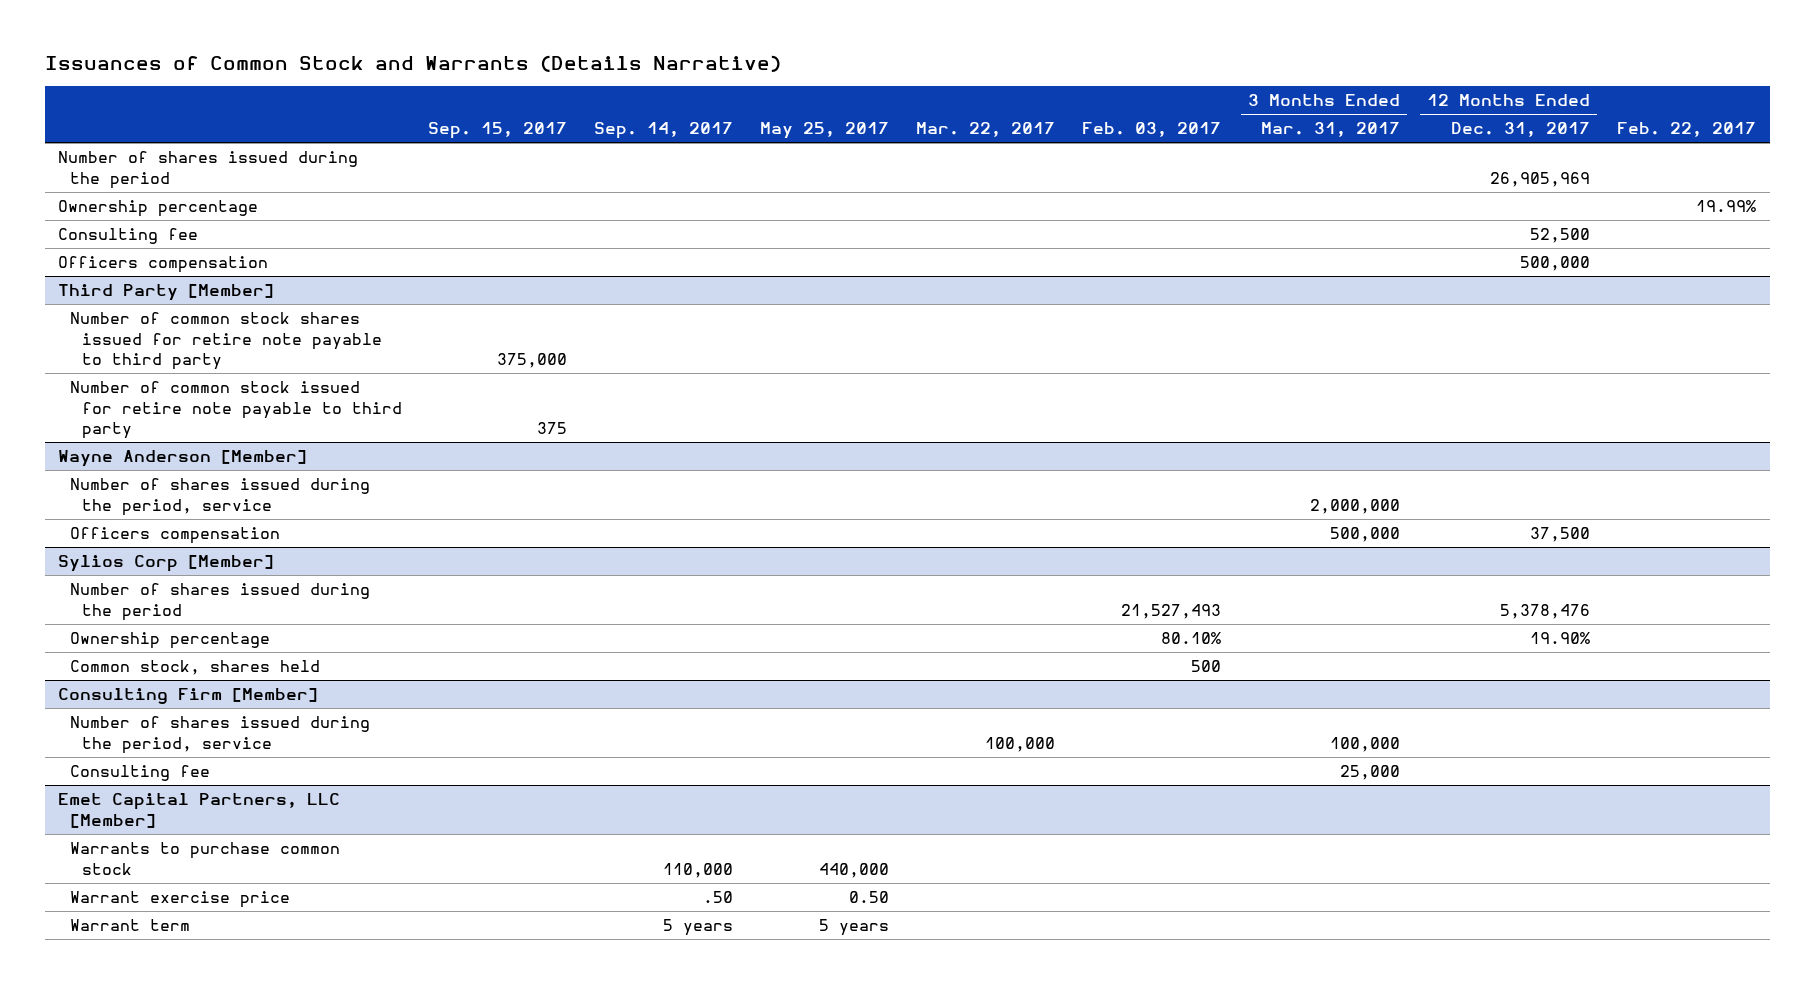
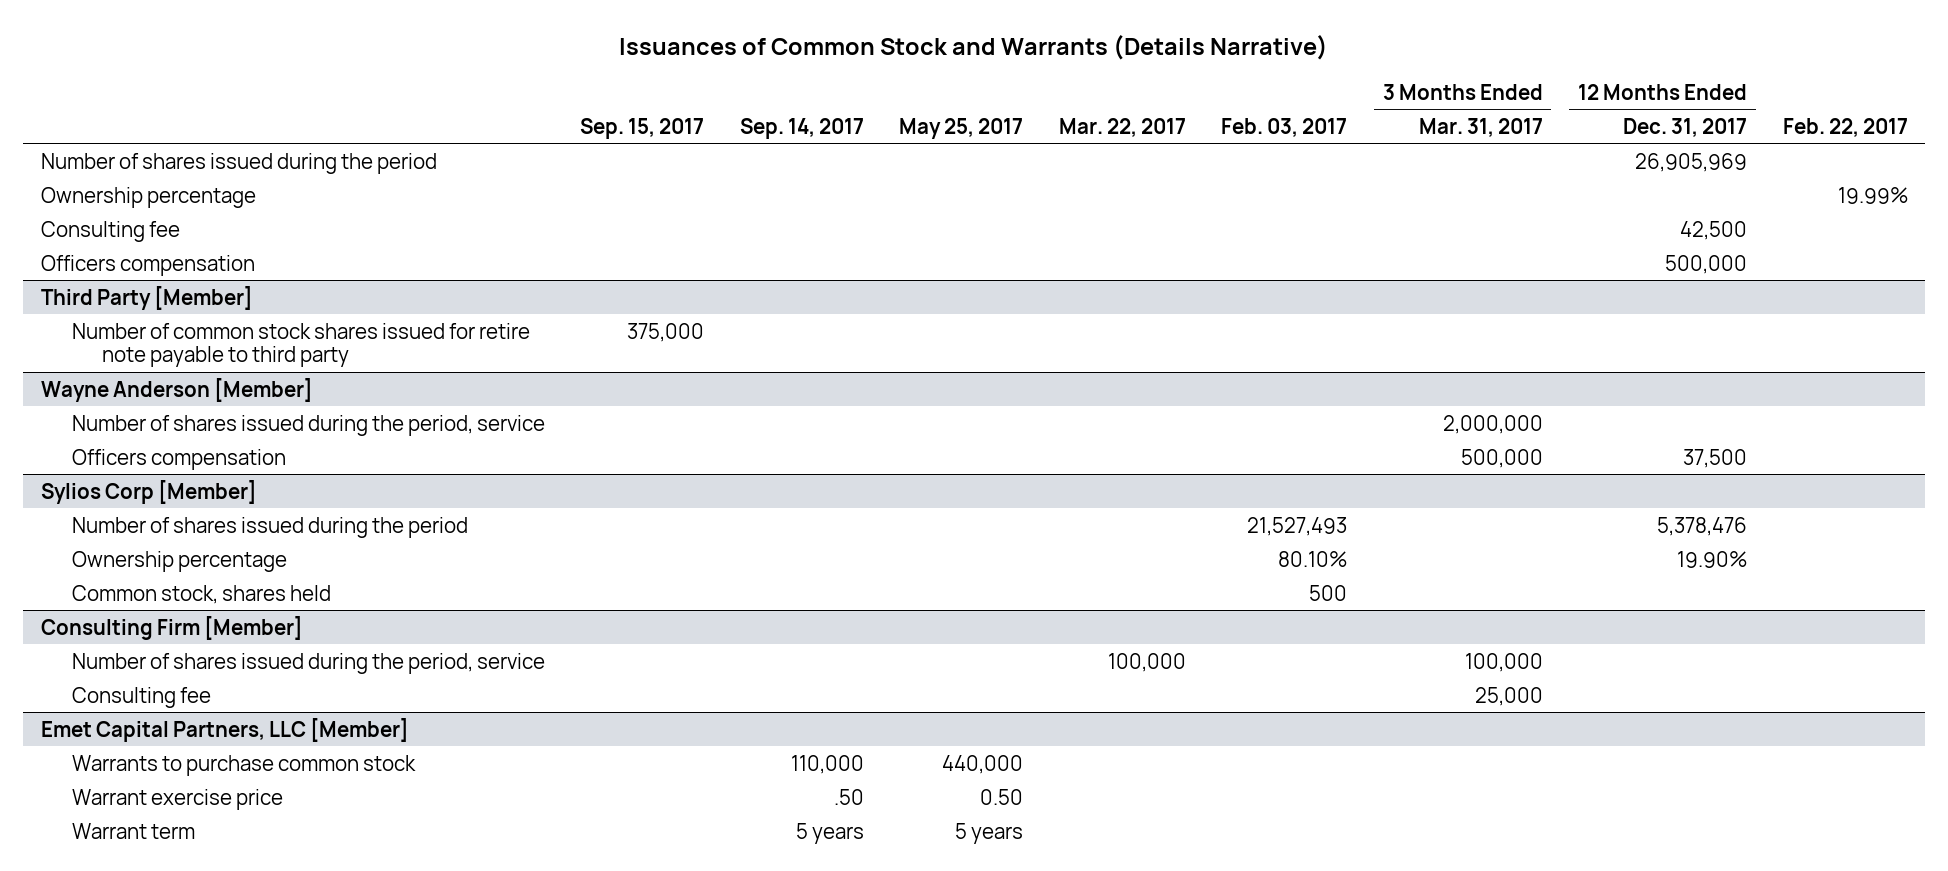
[1530,228,1591,244] 52,500 -> [1680,220,1748,240] 42,500
[69,381,402,440] Number of common stock issued for retire note payable to third party -> none

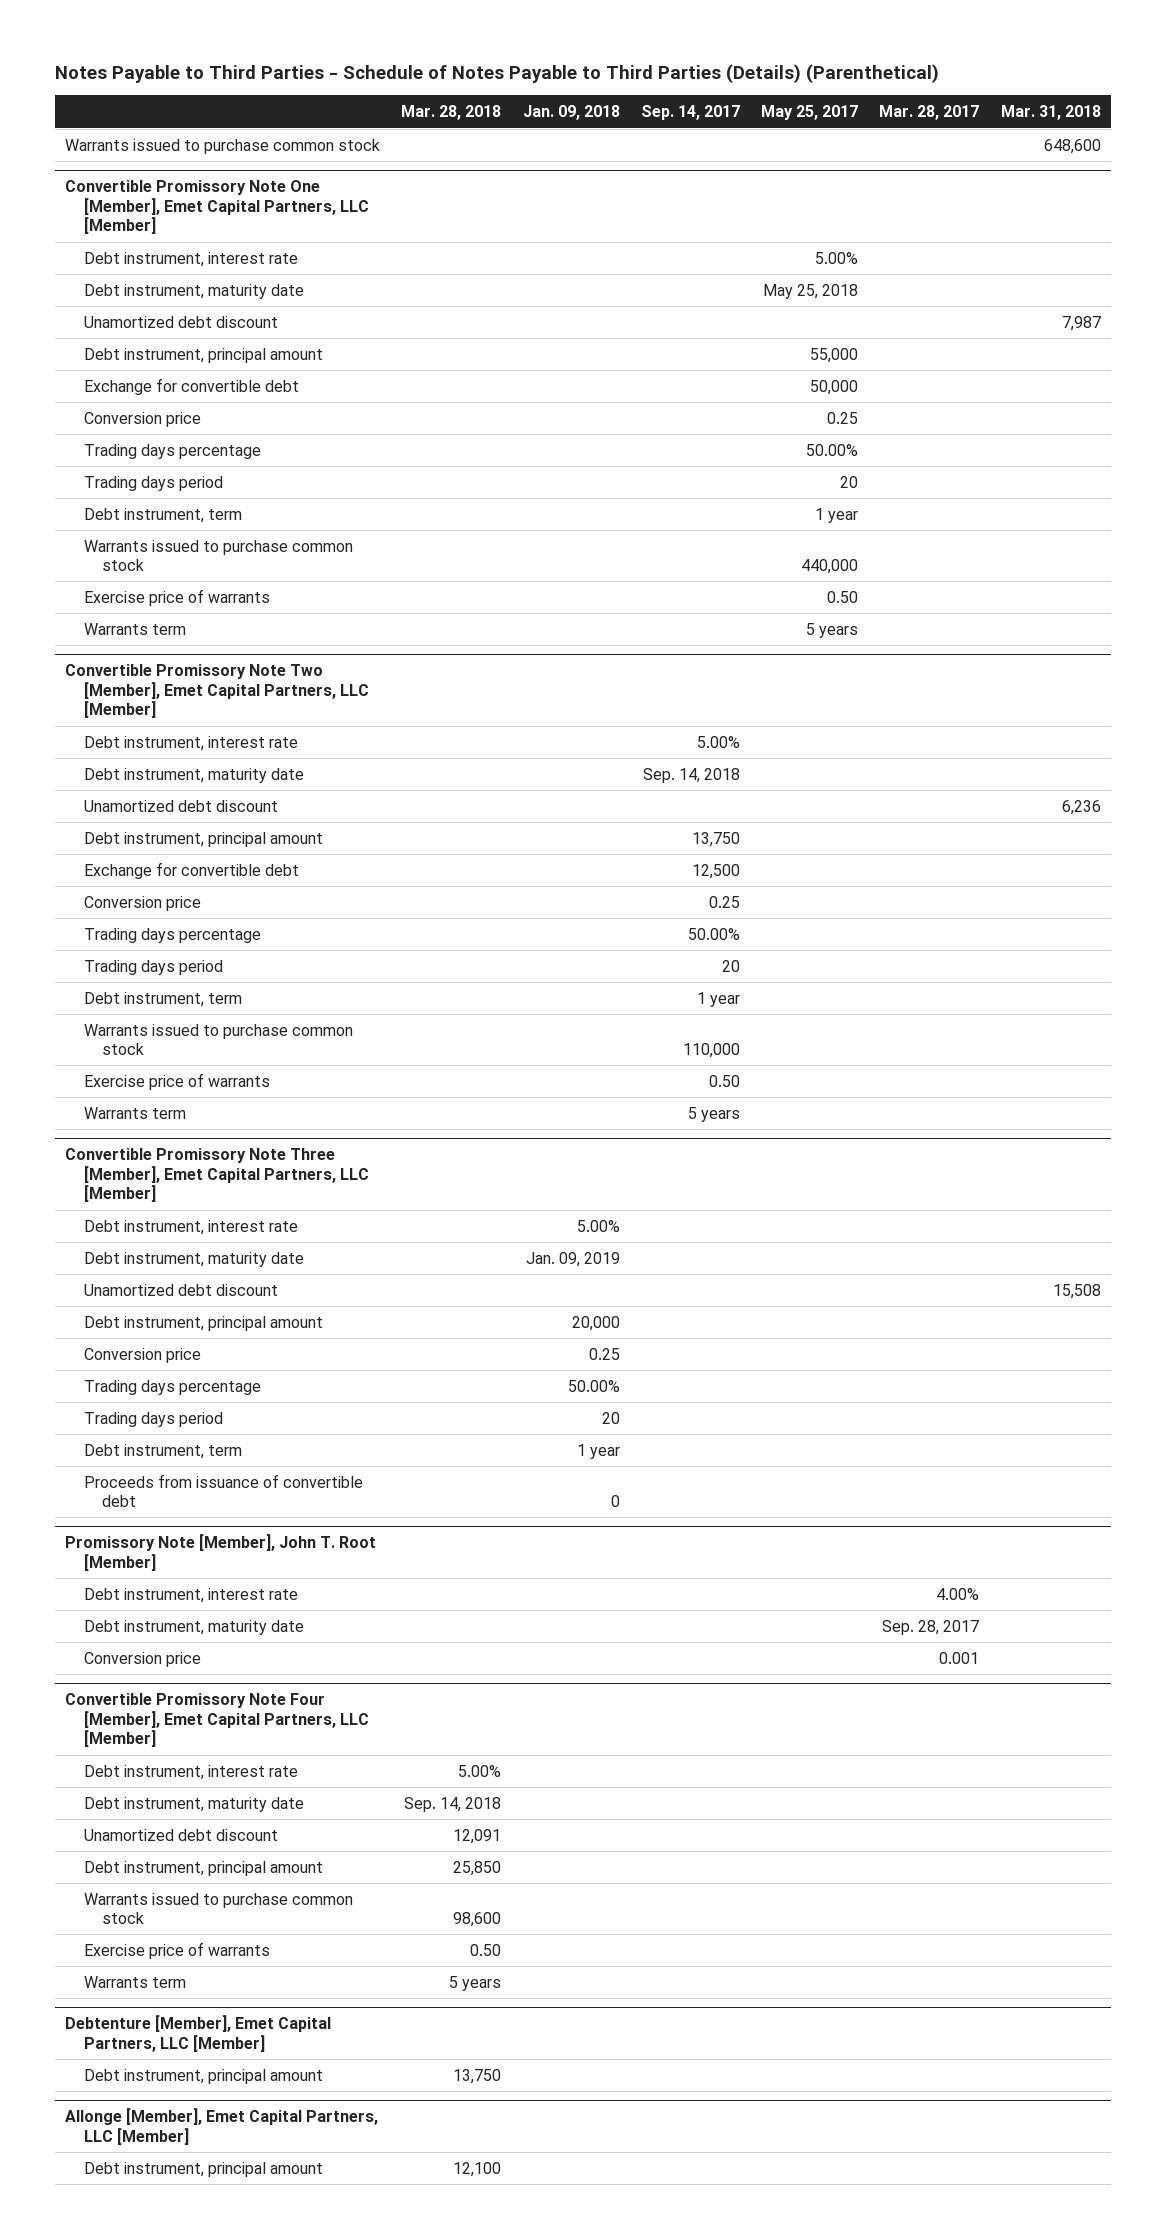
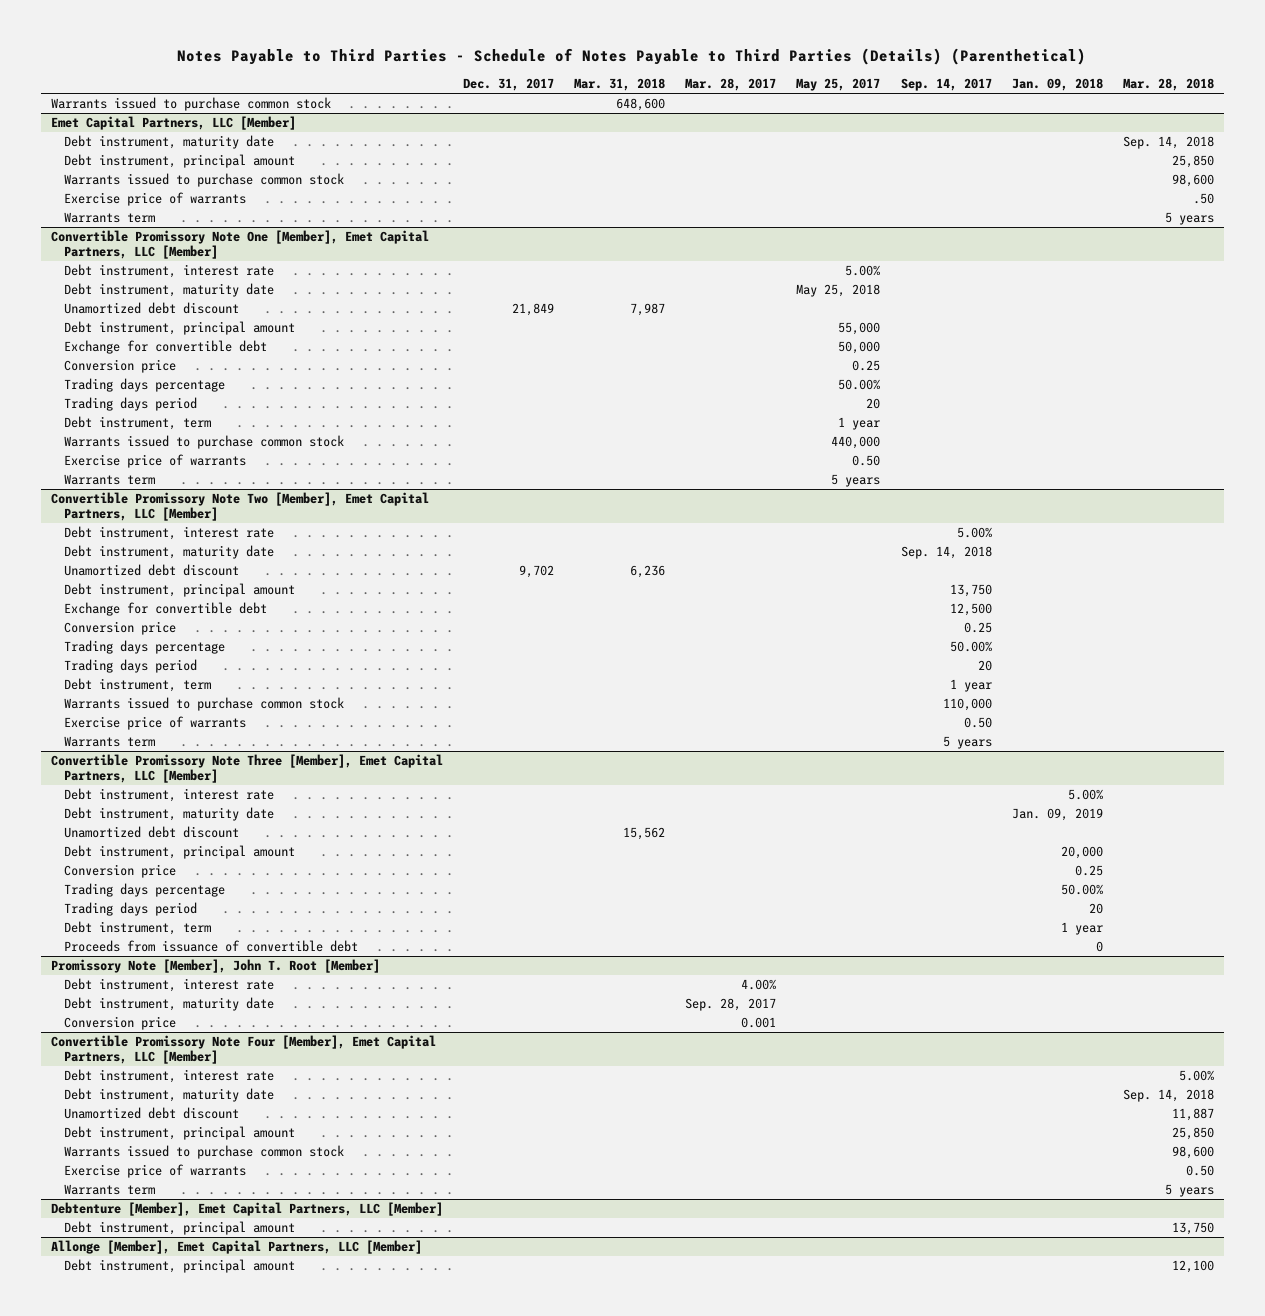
none -> [462,78,554,92] Dec. 31, 2017
none -> [50,116,296,131] Emet Capital Partners, LLC [Member]
none -> [64,135,275,150] Debt instrument, maturity date
none -> [64,154,296,169] Debt instrument, principal amount
none -> [64,173,345,188] Warrants issued to purchase common stock
none -> [64,192,247,207] Exercise price of warrants
none -> [64,212,156,224] Warrants term
[1052,1283,1101,1299] 15,508 -> [623,827,666,841] 15,562
[453,1828,502,1844] 12,091 -> [1171,1108,1214,1122] 11,887

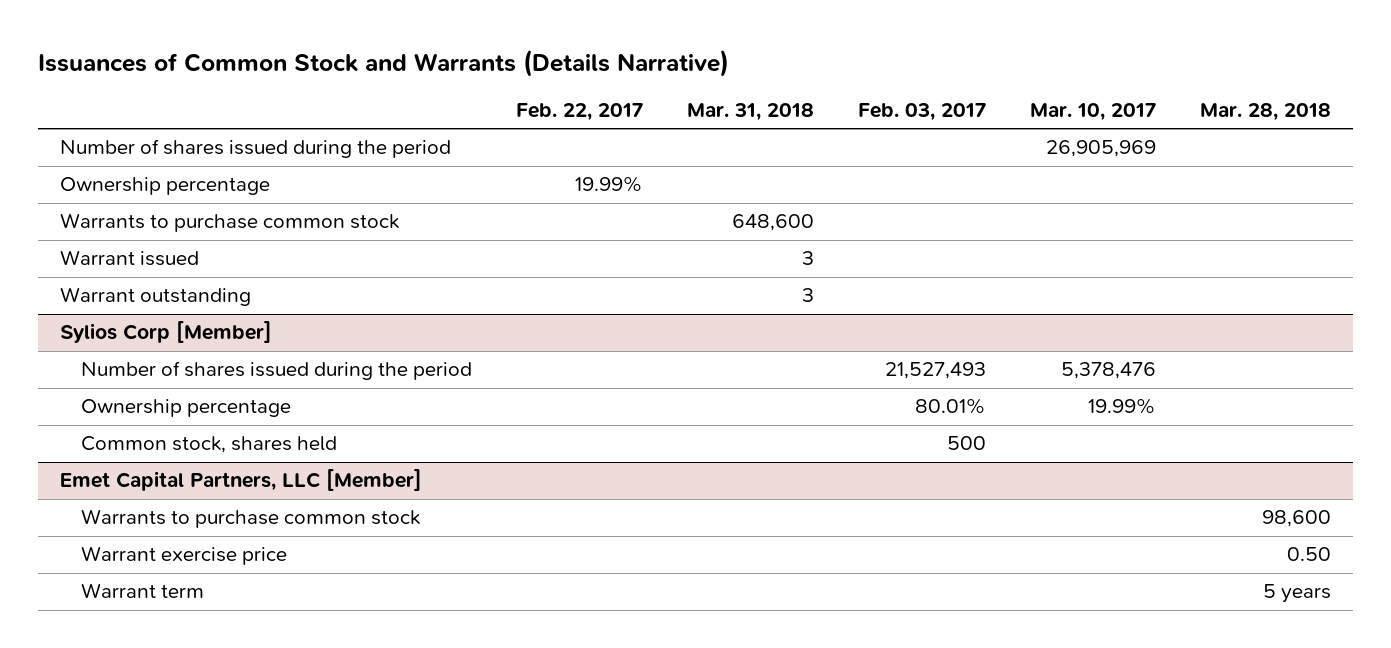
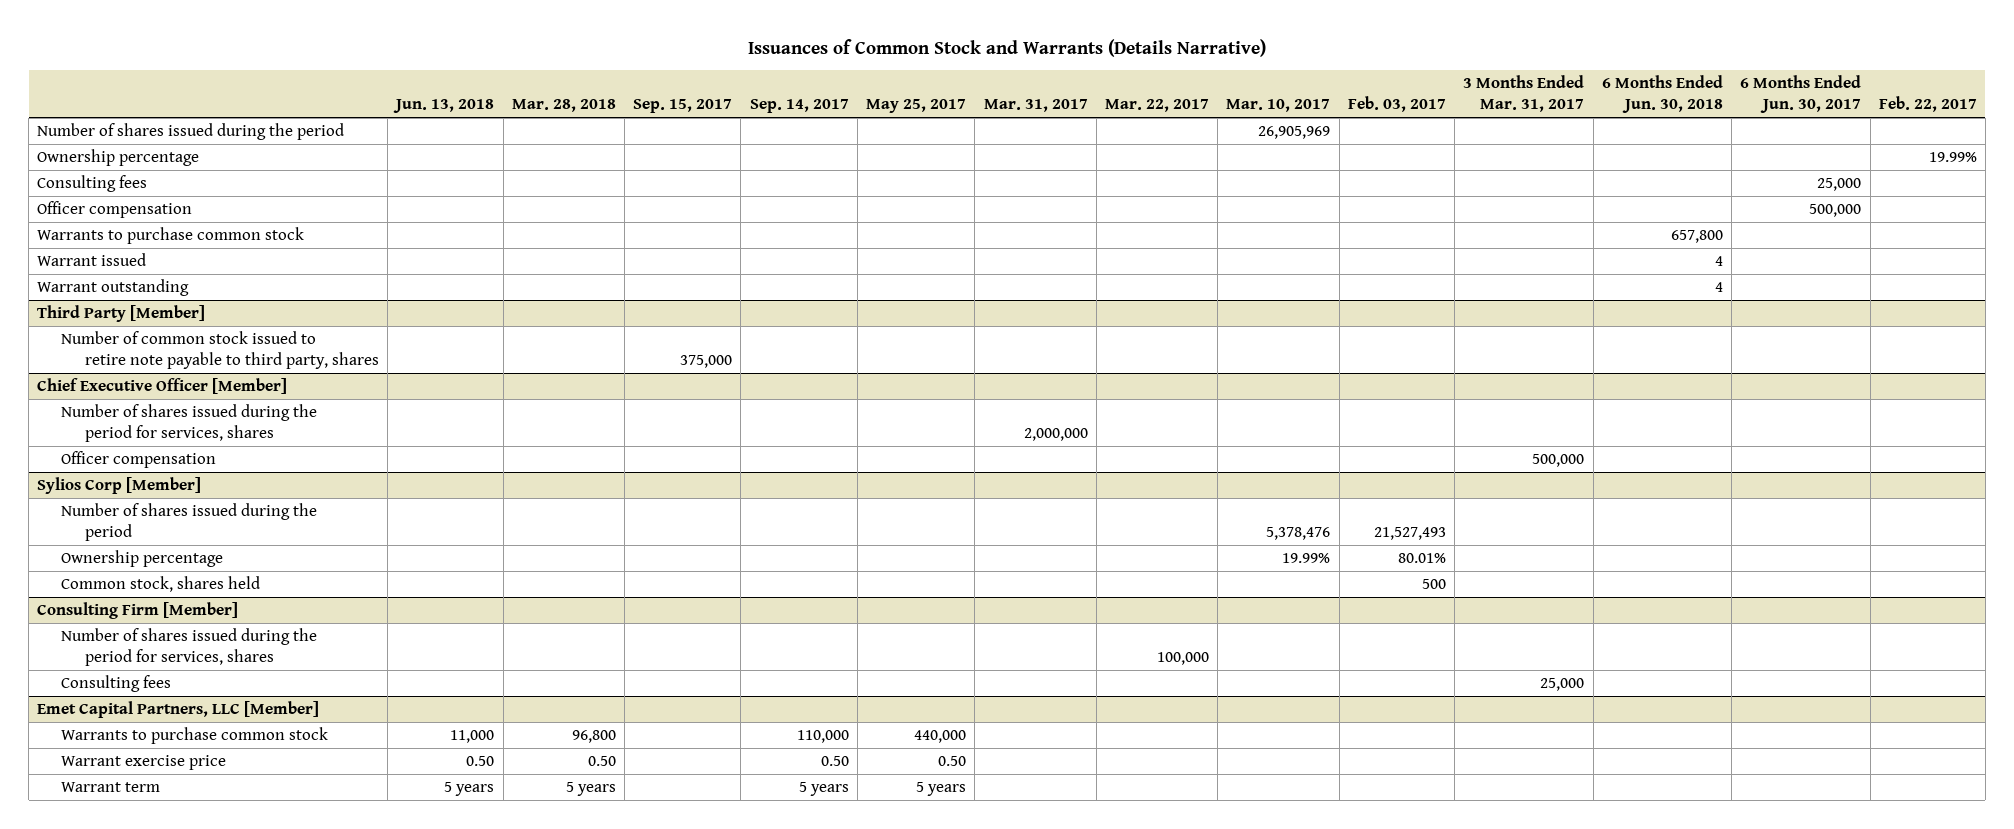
[687,103,815,122] Mar. 31, 2018 -> none
none -> [393,99,495,114] Jun. 13, 2018
none -> [633,99,733,114] Sep. 15, 2017
none -> [749,99,849,114] Sep. 14, 2017
none -> [866,99,967,114] May 25, 2017
none -> [983,99,1088,113] Mar. 31, 2017
none -> [1105,99,1210,113] Mar. 22, 2017
none -> [1463,75,1585,113] 3 Months Ended Mar. 31, 2017
none -> [1601,75,1723,114] 6 Months Ended Jun. 30, 2018
none -> [1740,75,1862,114] 6 Months Ended Jun. 30, 2017
none -> [37,174,148,192] Consulting fees
none -> [37,200,193,218] Officer compensation
none -> [37,304,206,322] Third Party [Member]
none -> [61,330,379,369] Number of common stock issued to retire note payable to third party, shares
none -> [37,377,288,394] Chief Executive Officer [Member]
none -> [61,403,318,442] Number of shares issued during the period for services, shares
none -> [61,450,217,468] Officer compensation
none -> [37,601,239,619] Consulting Firm [Member]
none -> [61,627,318,666] Number of shares issued during the period for services, shares
none -> [61,674,172,692] Consulting fees
[1262,510,1332,528] 98,600 -> [571,729,616,743] 96,800

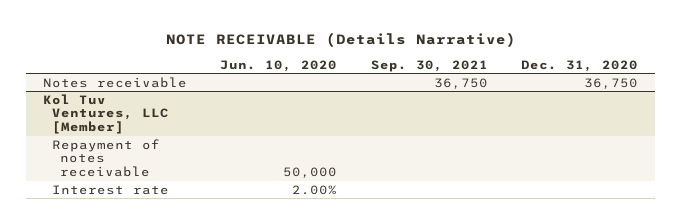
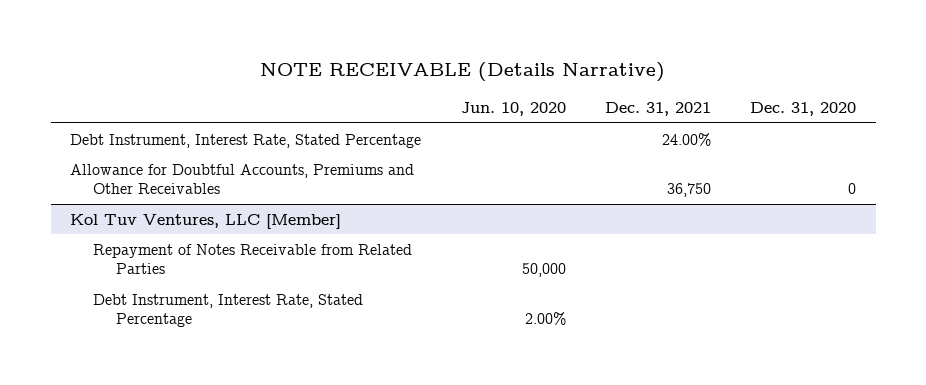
[370,59,488,72] Sep. 30, 2021 -> none
none -> [604,101,711,116] Dec. 31, 2021
[42,76,187,88] Notes receivable -> none
none -> [70,133,422,148] Debt Instrument, Interest Rate, Stated Percentage
none -> [70,163,415,195] Allowance for Doubtful Accounts, Premiums and Other Receivables
[51,138,160,178] Repayment of notes receivable -> [93,243,413,275] Repayment of Notes Receivable from Related Parties
[51,184,169,195] Interest rate -> [93,293,364,328] Debt Instrument, Interest Rate, Stated Percentage

